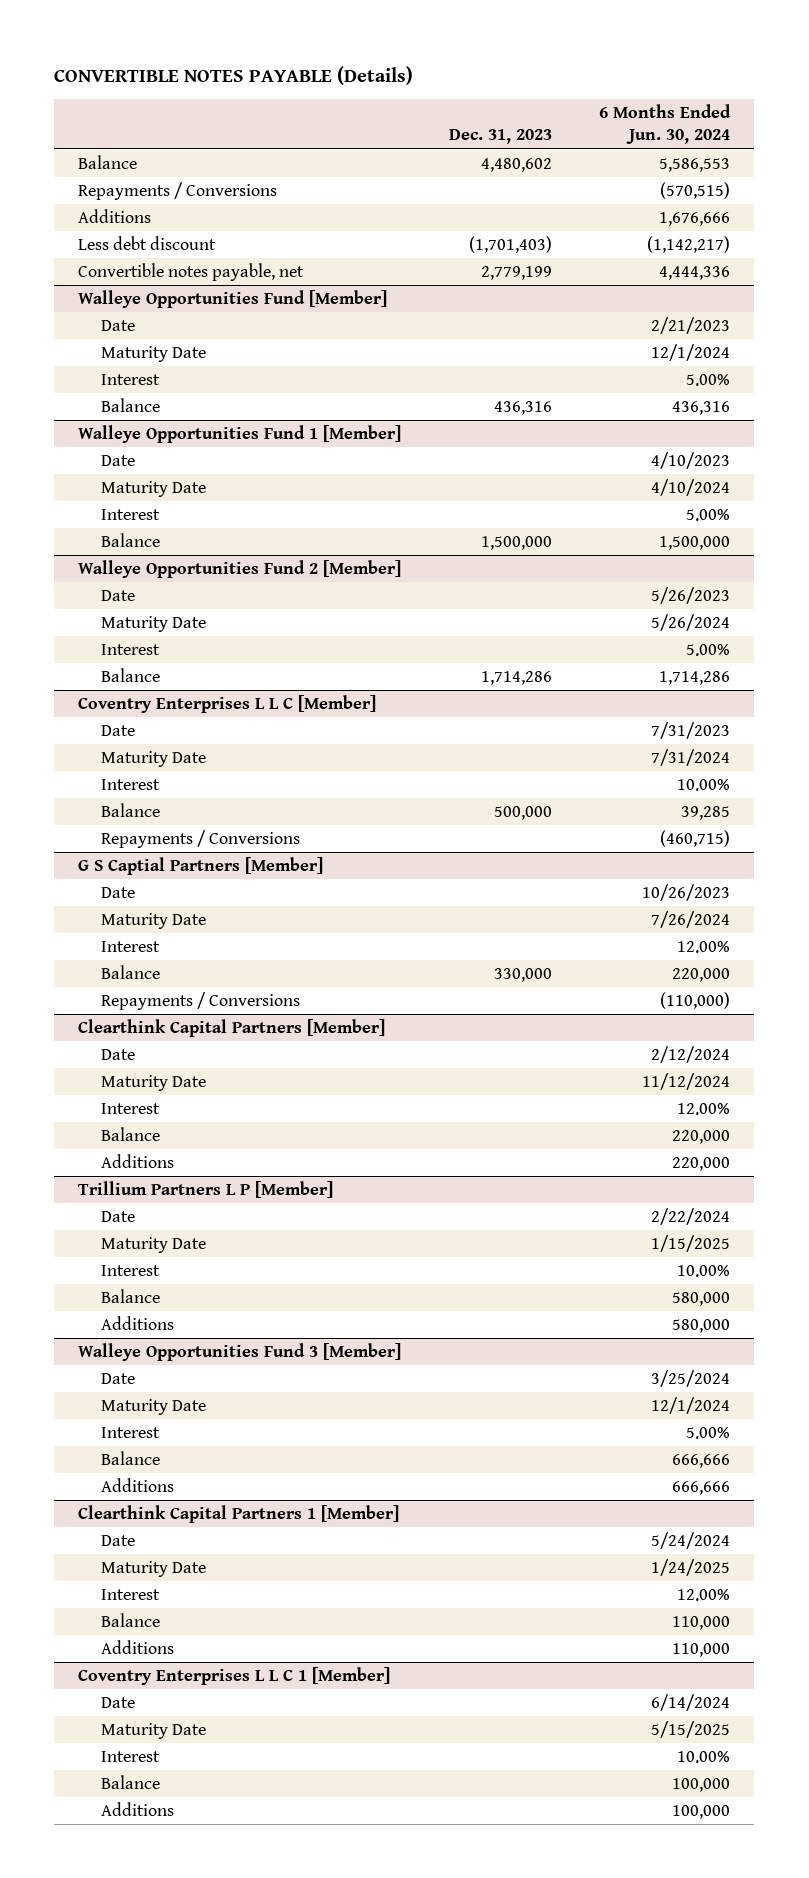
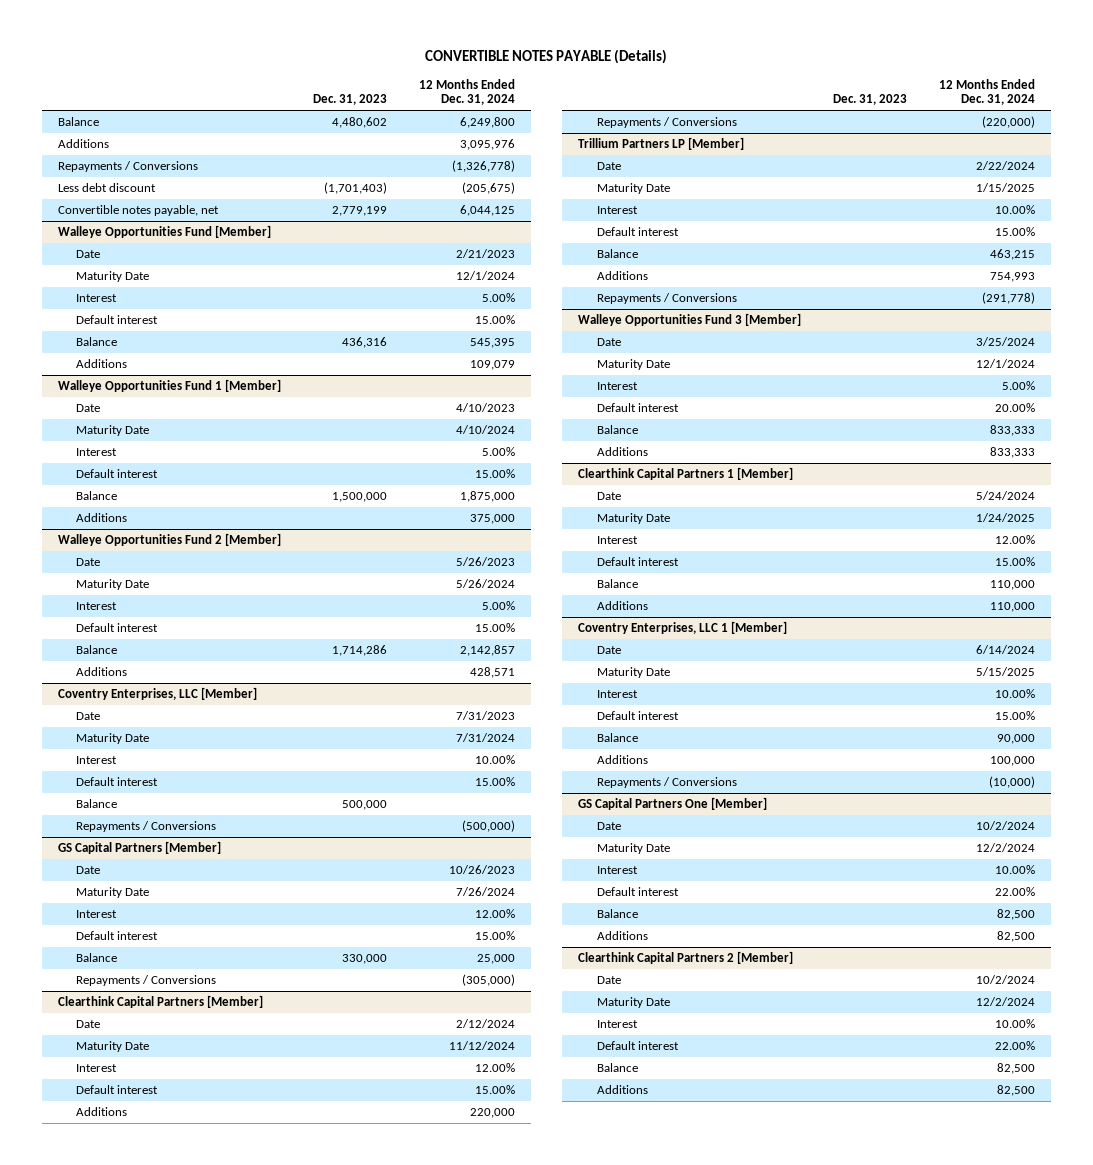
[599,104,732,145] 6 Months Ended Jun. 30, 2024 -> none
none -> [418,78,515,106] 12 Months Ended Dec. 31, 2024
[78,181,278,200] Repayments / Conversions -> [57,160,198,172] Repayments / Conversions
none -> [76,314,159,324] Default interest
none -> [76,358,128,368] Additions
none -> [76,468,159,478] Default interest
none -> [76,512,128,522] Additions
none -> [76,622,159,632] Default interest
none -> [76,666,128,676] Additions
[78,694,377,713] Coventry Enterprises L L C [Member] -> [57,686,257,700] Coventry Enterprises, LLC [Member]
none -> [76,776,159,786] Default interest
[78,856,324,875] G S Captial Partners [Member] -> [57,840,221,854] GS Capital Partners [Member]
none -> [76,930,159,940] Default interest
[100,1126,160,1141] Balance -> none
none -> [76,1084,159,1094] Default interest
none -> [596,116,737,128] Repayments / Conversions
[78,1180,334,1198] Trillium Partners L P [Member] -> [577,136,744,150] Trillium Partners LP [Member]
none -> [596,226,679,236] Default interest
none -> [596,292,737,304] Repayments / Conversions
none -> [596,402,679,412] Default interest
none -> [596,556,679,566] Default interest
[78,1666,391,1685] Coventry Enterprises L L C 1 [Member] -> [577,620,787,634] Coventry Enterprises, LLC 1 [Member]
none -> [596,710,679,720] Default interest
none -> [596,776,737,788] Repayments / Conversions
none -> [577,796,767,810] GS Capital Partners One [Member]
none -> [596,821,621,830] Date
none -> [596,842,670,854] Maturity Date
none -> [596,865,638,874] Interest
none -> [596,886,679,896] Default interest
none -> [596,908,638,918] Balance
none -> [596,930,648,940] Additions
none -> [577,950,793,964] Clearthink Capital Partners 2 [Member]
none -> [596,975,621,984] Date
none -> [596,996,670,1008] Maturity Date
none -> [596,1019,638,1028] Interest
none -> [596,1040,679,1050] Default interest
none -> [596,1062,638,1072] Balance
none -> [596,1084,648,1094] Additions

